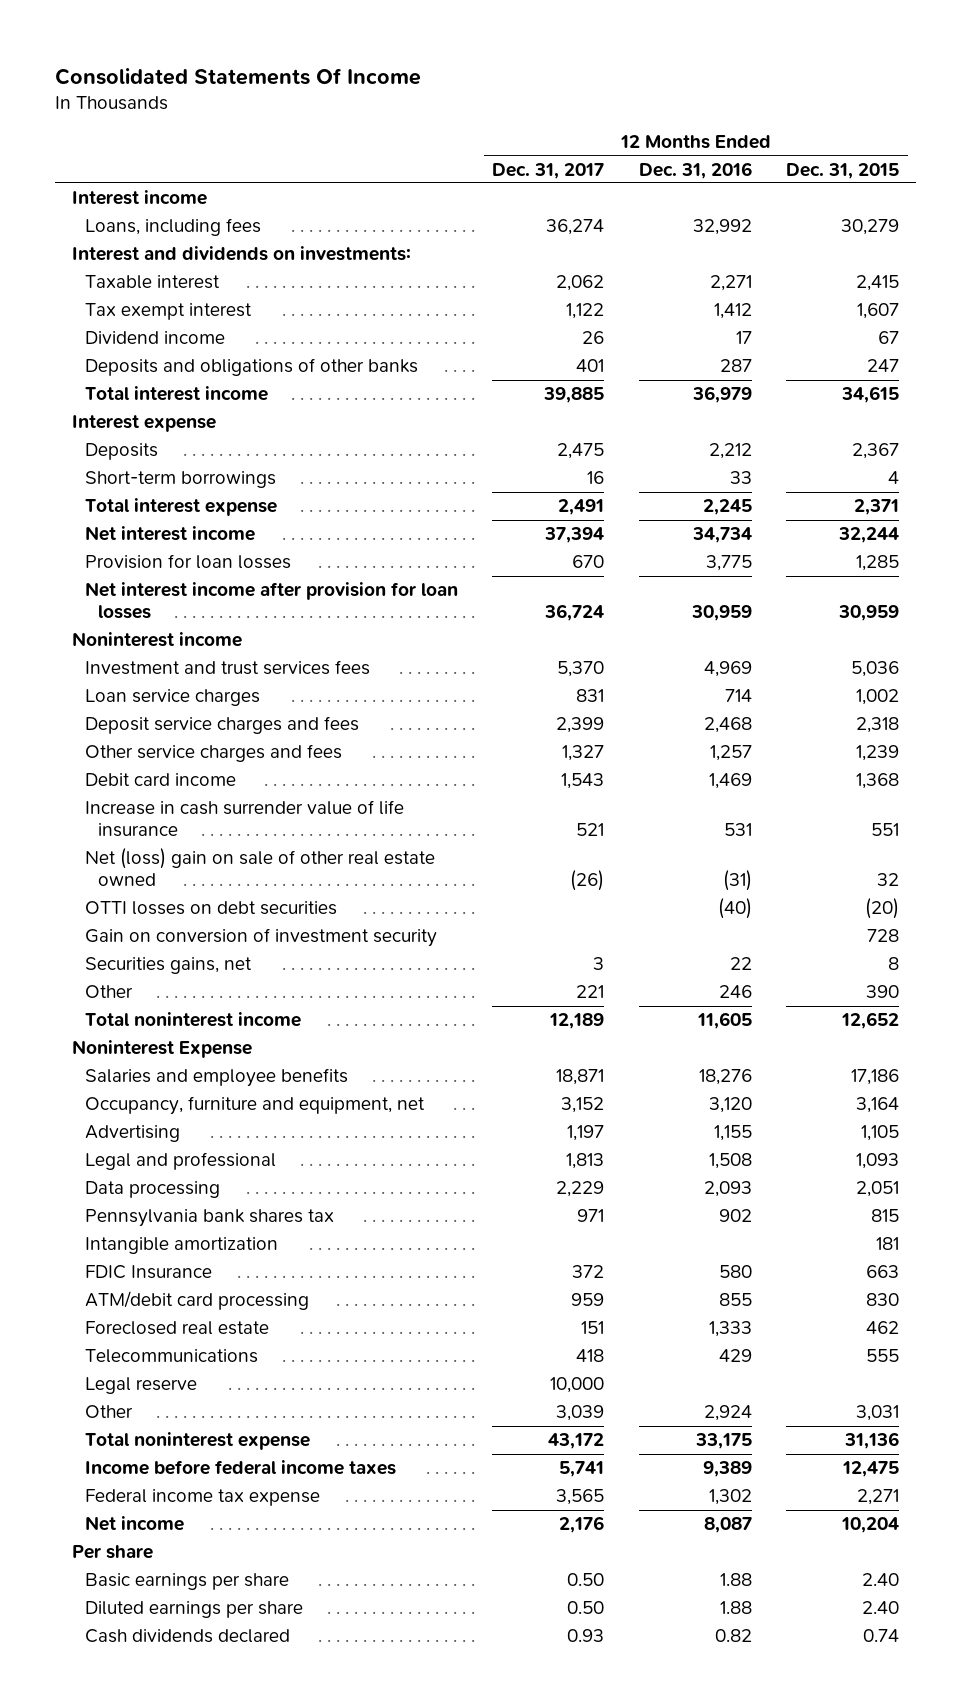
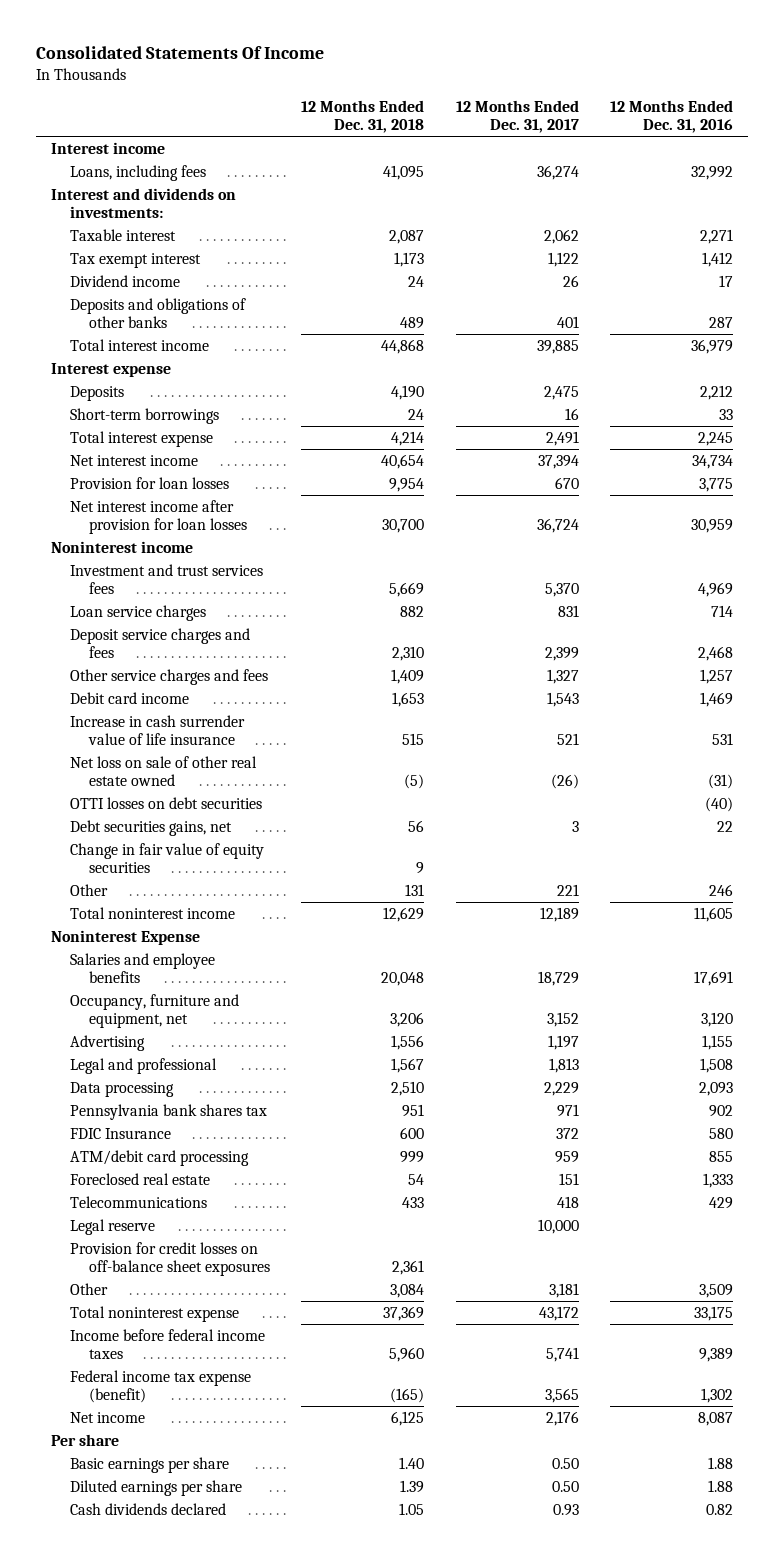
[786,162,900,179] Dec. 31, 2015 -> none
none -> [301,100,425,134] 12 Months Ended Dec. 31, 2018
[84,848,435,887] Net (loss) gain on sale of other real estate owned -> [70,755,258,786] Net loss on sale of other real estate owned
[84,928,437,948] Gain on conversion of investment security -> none
[84,957,252,975] Securities gains, net -> [70,819,233,836] Debt securities gains, net
none -> [70,842,265,873] Change in fair value of equity securities
[556,1069,605,1086] 18,871 -> [537,970,579,986] 18,729
[698,1069,752,1086] 18,276 -> [693,970,733,986] 17,691
[84,1237,278,1255] Intangible amortization -> none
none -> [70,1241,271,1276] Provision for credit losses on off-balance sheet exposures
[556,1405,605,1422] 3,039 -> [548,1282,579,1298] 3,181
[703,1405,752,1422] 2,924 -> [698,1283,733,1298] 3,509
[84,1489,320,1507] Federal income tax expense -> [70,1369,252,1403] Federal income tax expense (benefit)

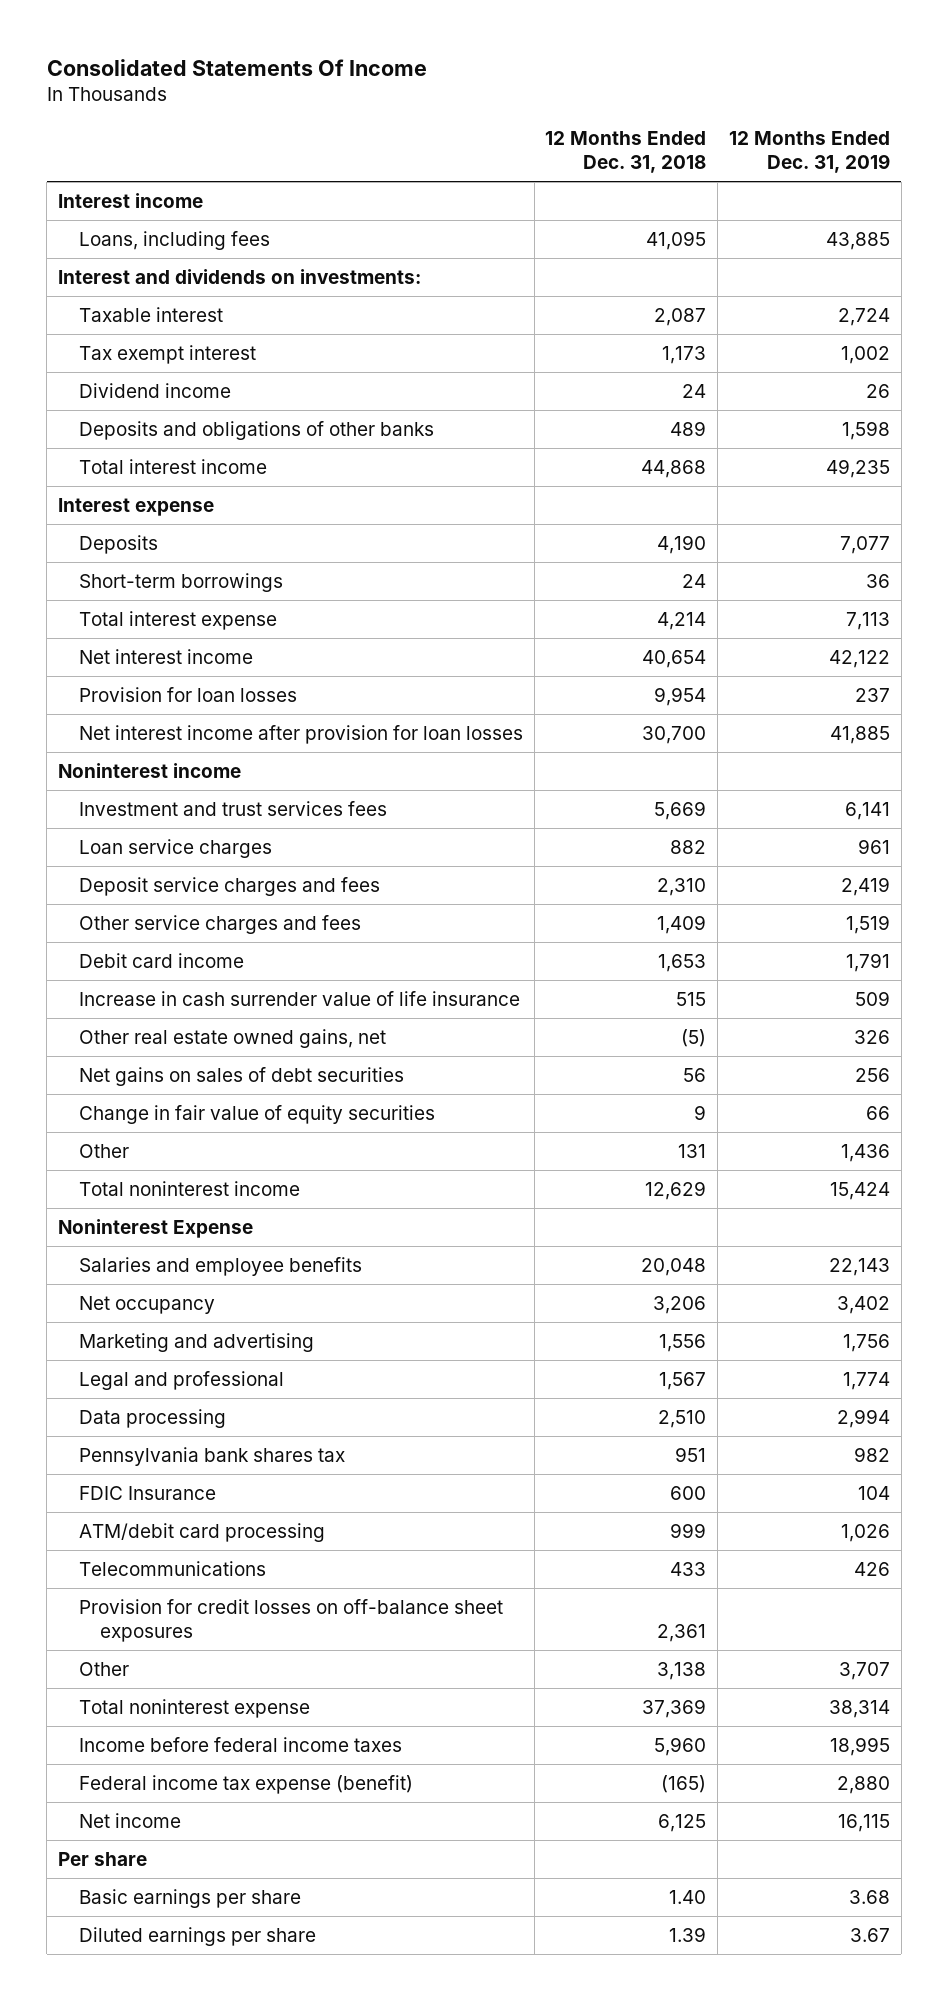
[455,100,579,134] 12 Months Ended Dec. 31, 2017 -> none
[609,100,733,134] 12 Months Ended Dec. 31, 2016 -> none
none -> [729,131,891,174] 12 Months Ended Dec. 31, 2019
[70,796,263,809] OTTI losses on debt securities -> none
[70,755,258,786] Net loss on sale of other real estate owned -> [78,1028,386,1048] Other real estate owned gains, net
[70,819,233,836] Debt securities gains, net -> [78,1066,404,1086] Net gains on sales of debt securities
[70,993,240,1028] Occupancy, furniture and equipment, net -> [78,1295,215,1314] Net occupancy
[70,1034,146,1051] Advertising -> [78,1332,314,1352] Marketing and advertising
[70,1172,211,1185] Foreclosed real estate -> none
[70,1218,156,1235] Legal reserve -> none
[390,1283,425,1298] 3,084 -> [657,1661,707,1680] 3,138
[70,1502,227,1515] Cash dividends declared -> none

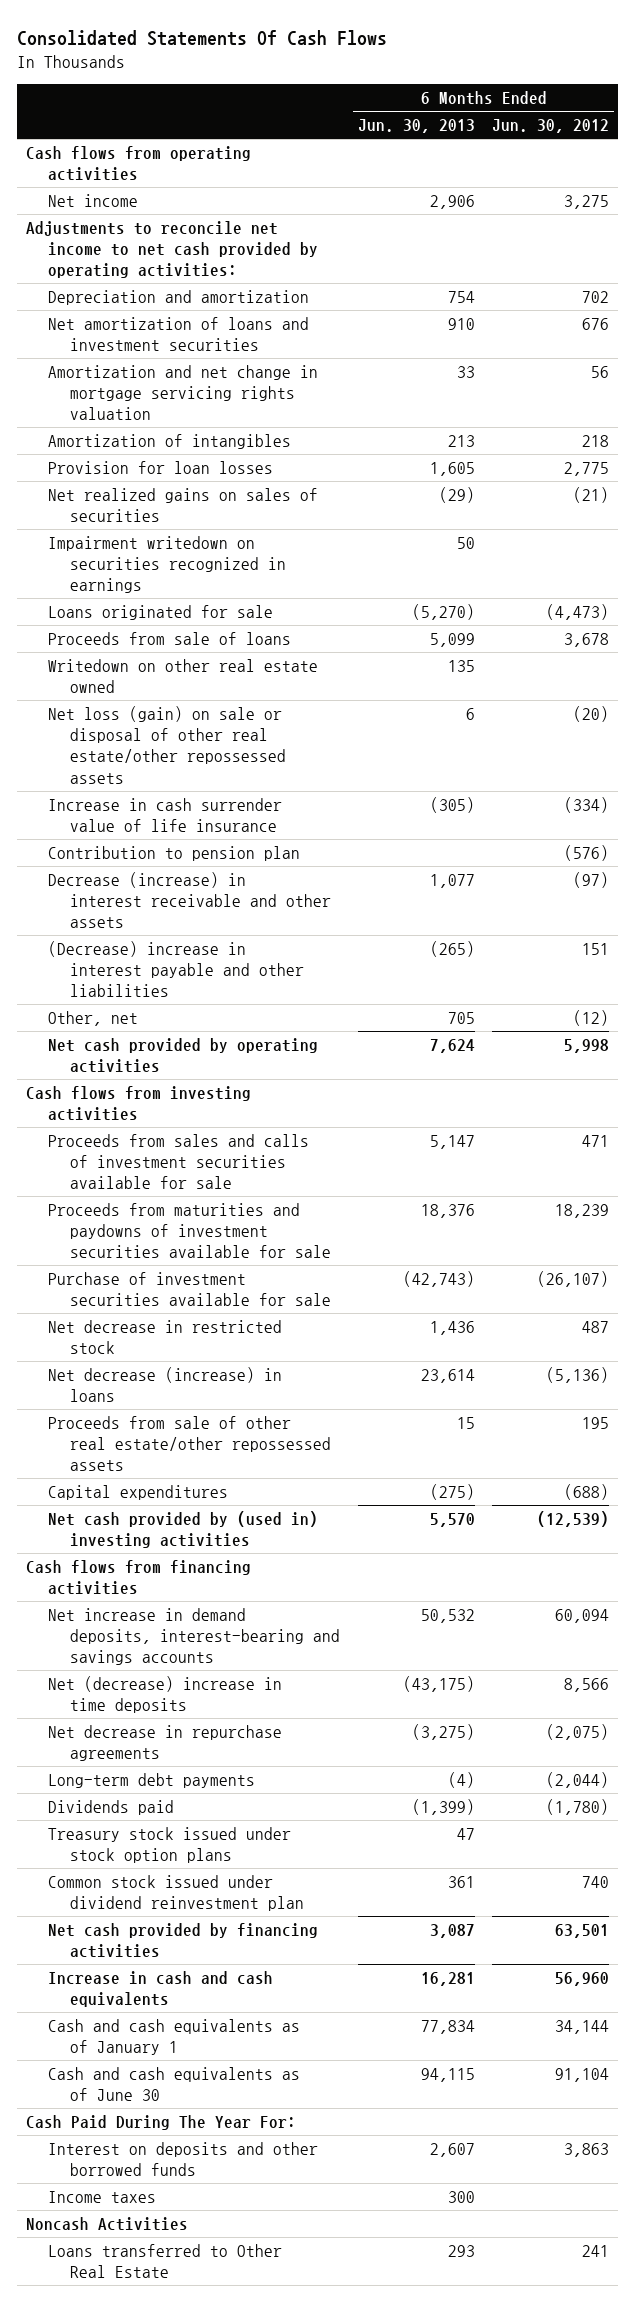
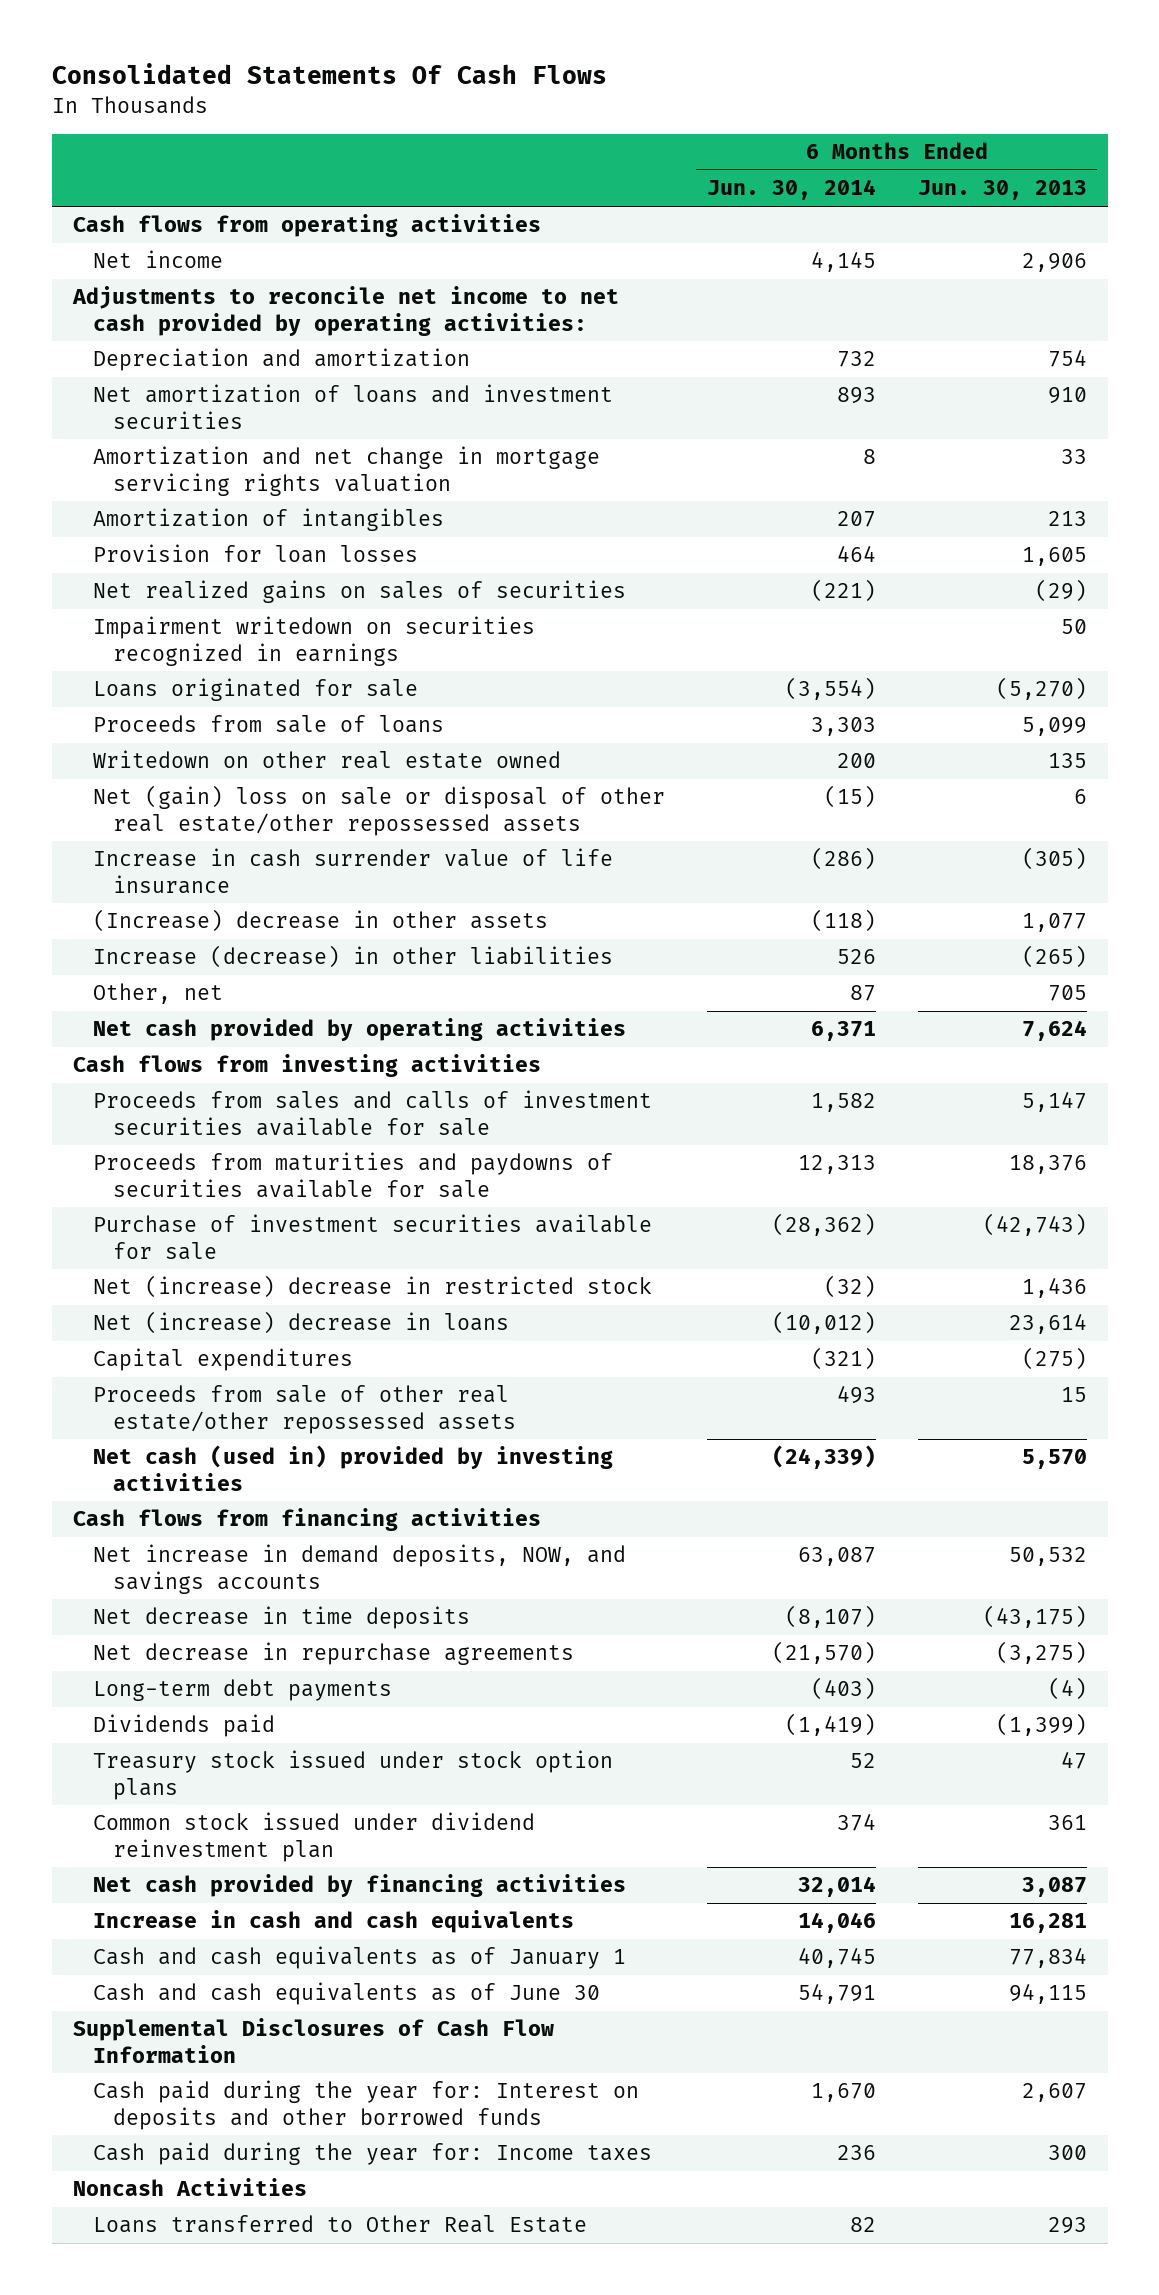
[492,119,610,134] Jun. 30, 2012 -> none
none -> [706,179,876,201] Jun. 30, 2014
[48,705,287,784] Net loss (gain) on sale or disposal of other real estate/other repossessed assets -> [92,785,665,836] Net (gain) loss on sale or disposal of other real estate/other repossessed assets
[48,845,301,861] Contribution to pension plan -> none
[48,871,332,929] Decrease (increase) in interest receivable and other assets -> [92,909,548,933] (Increase) decrease in other assets
[48,940,305,998] (Decrease) increase in interest payable and other liabilities -> [92,945,613,969] Increase (decrease) in other liabilities
[48,1202,332,1259] Proceeds from maturities and paydowns of investment securities available for sale -> [92,1152,613,1198] Proceeds from maturities and paydowns of securities available for sale
[48,1319,283,1355] Net decrease in restricted stock -> [92,1275,652,1299] Net (increase) decrease in restricted stock
[48,1366,283,1403] Net decrease (increase) in loans -> [92,1311,509,1335] Net (increase) decrease in loans
[48,1415,332,1472] Proceeds from sale of other real estate/other repossessed assets -> [92,1385,517,1434] Proceeds from sale of other real estate/other repossessed assets
[48,1510,319,1549] Net cash provided by (used in) investing activities -> [92,1445,613,1491] Net cash (used in) provided by investing activities
[48,1607,341,1666] Net increase in demand deposits, interest-bearing and savings accounts -> [92,1544,626,1594] Net increase in demand deposits, NOW, and savings accounts
[48,1675,283,1714] Net (decrease) increase in time deposits -> [92,1606,470,1630] Net decrease in time deposits
[26,2114,297,2130] Cash Paid During The Year For: -> none
none -> [72,2018,554,2063] Supplemental Disclosures of Cash Flow Information
[48,2141,319,2177] Interest on deposits and other borrowed funds -> [92,2080,639,2130] Cash paid during the year for: Interest on deposits and other borrowed funds
[48,2190,157,2203] Income taxes -> [92,2142,652,2166] Cash paid during the year for: Income taxes

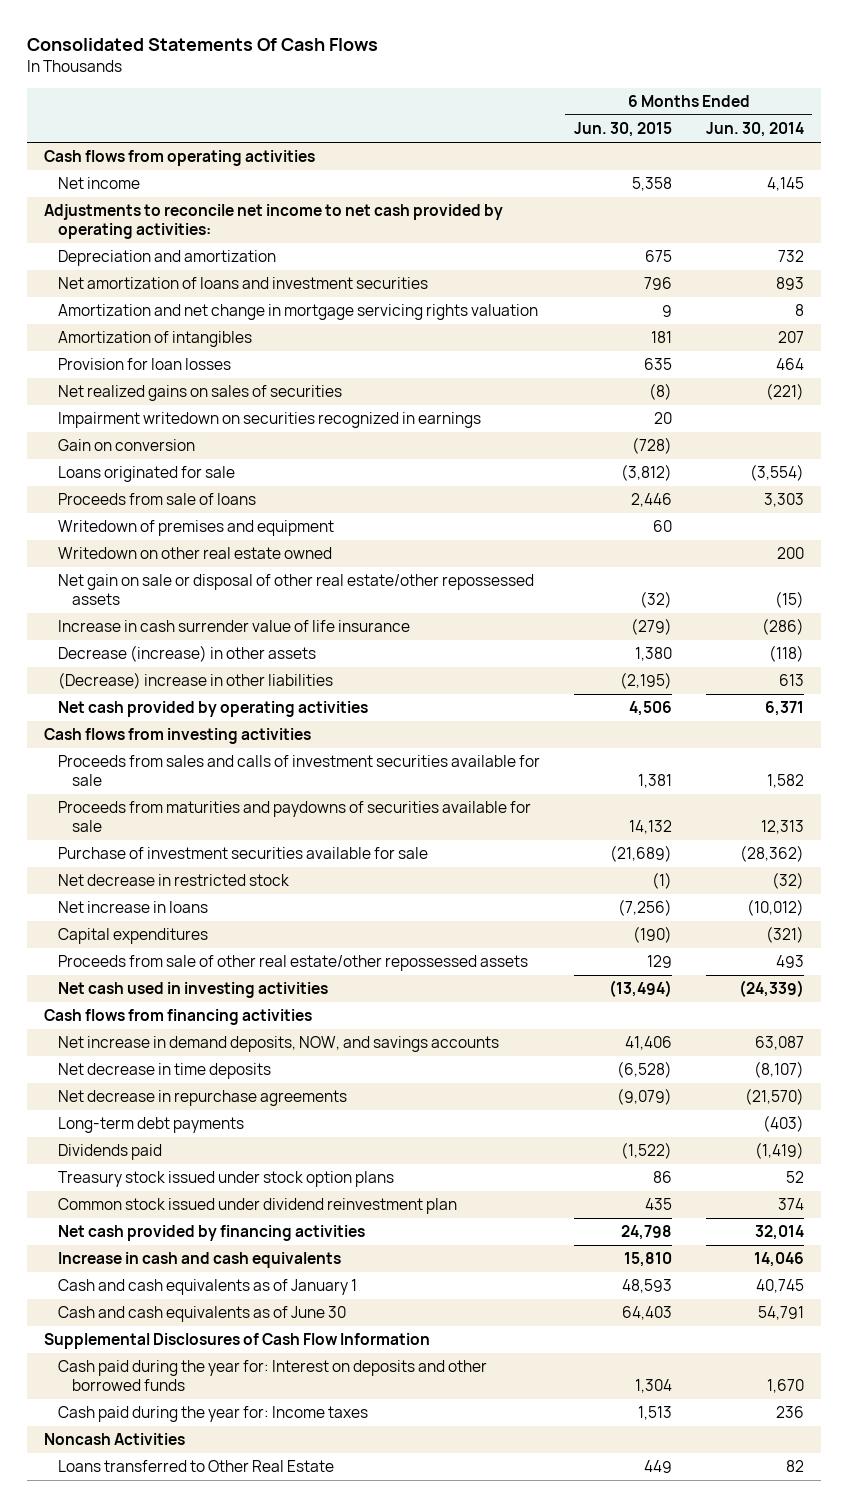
[917,180,1087,201] Jun. 30, 2013 -> none
none -> [573,122,672,138] Jun. 30, 2015
none -> [57,439,195,452] Gain on conversion
none -> [57,520,334,537] Writedown of premises and equipment
[92,785,665,836] Net (gain) loss on sale or disposal of other real estate/other repossessed assets -> [57,574,534,605] Net gain on sale or disposal of other real estate/other repossessed assets
[92,983,223,1005] Other, net -> none
[92,909,548,933] (Increase) decrease in other assets -> [57,645,316,663] Decrease (increase) in other assets
[92,945,613,969] Increase (decrease) in other liabilities -> [57,672,333,690] (Decrease) increase in other liabilities
[836,949,876,965] 526 -> [778,674,804,687] 613
[92,1275,652,1299] Net (increase) decrease in restricted stock -> [57,874,289,887] Net decrease in restricted stock
[92,1311,509,1335] Net (increase) decrease in loans -> [57,901,208,914] Net increase in loans
[92,1445,613,1491] Net cash (used in) provided by investing activities -> [57,982,328,999] Net cash used in investing activities

